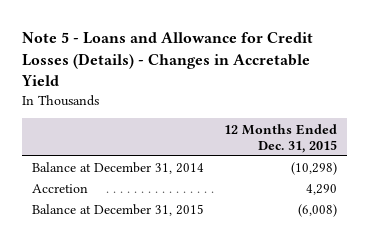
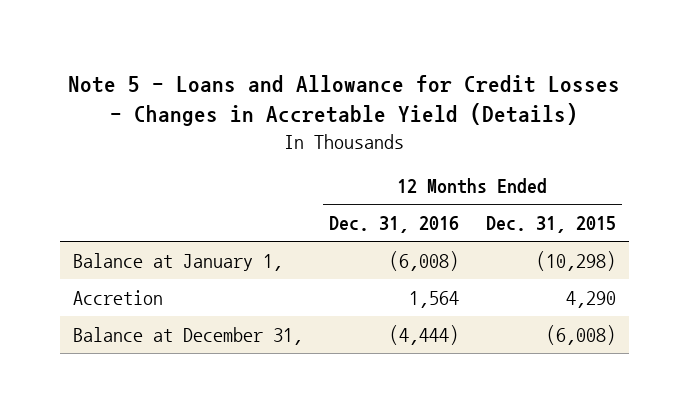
[21,32,314,87] Note 5 - Loans and Allowance for Credit Losses (Details) - Changes in Accretable Yield -> [68,74,621,127] Note 5 - Loans and Allowance for Credit Losses - Changes in Accretable Yield (Details)
none -> [329,216,460,234] Dec. 31, 2016
[32,162,205,175] Balance at December 31, 2014 -> [73,252,284,271] Balance at January 1,
[32,204,205,217] Balance at December 31, 2015 -> [73,326,304,345] Balance at December 31,

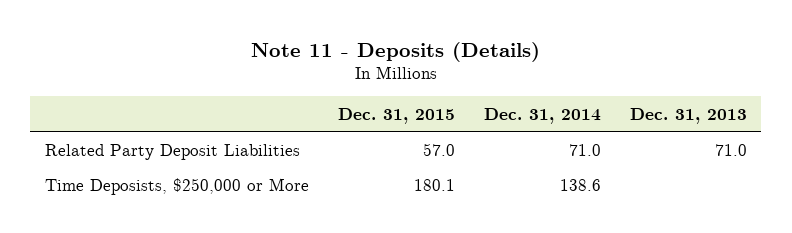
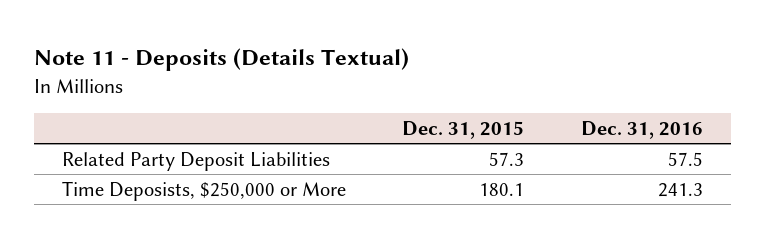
[250,41,540,62] Note 11 - Deposits (Details) -> [33,48,409,72] Note 11 - Deposits (Details Textual)
[483,107,601,124] Dec. 31, 2014 -> none
[629,107,747,124] Dec. 31, 2013 -> none
none -> [580,120,703,139] Dec. 31, 2016
[422,143,455,157] 57.0 -> [489,151,525,166] 57.3

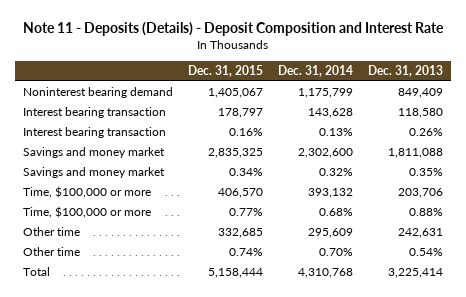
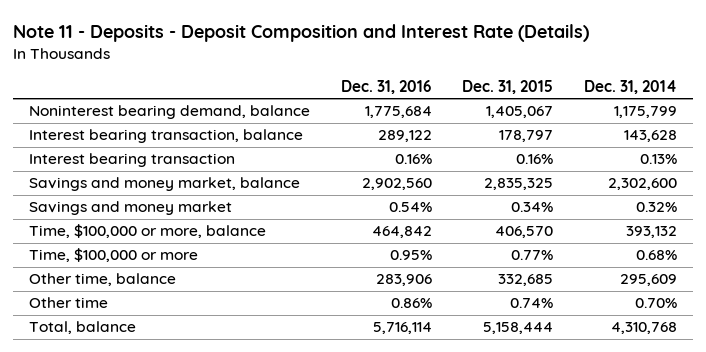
[22,22,444,37] Note 11 - Deposits (Details) - Deposit Composition and Interest Rate -> [13,23,590,42] Note 11 - Deposits - Deposit Composition and Interest Rate (Details)
[368,65,444,78] Dec. 31, 2013 -> none
none -> [340,80,432,95] Dec. 31, 2016
[22,87,173,99] Noninterest bearing demand -> [28,105,310,120] Noninterest bearing demand, balance
[22,107,166,119] Interest bearing transaction -> [28,129,303,144] Interest bearing transaction, balance
[22,147,165,159] Savings and money market -> [28,177,300,192] Savings and money market, balance
[22,186,151,199] Time, $100,000 or more -> [28,224,266,239] Time, $100,000 or more, balance
[22,227,80,237] Other time -> [28,273,176,287] Other time, balance
[22,267,50,277] Total -> [28,321,136,335] Total, balance

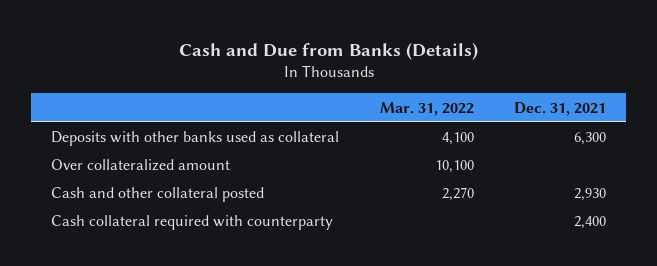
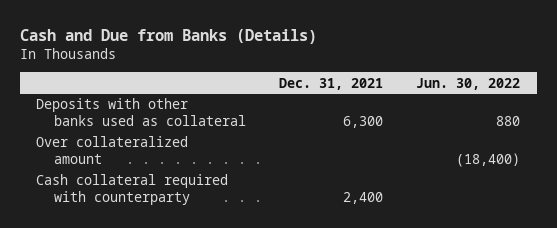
[379,101,474,116] Mar. 31, 2022 -> none
none -> [416,77,521,90] Jun. 30, 2022
[51,187,265,203] Cash and other collateral posted -> none

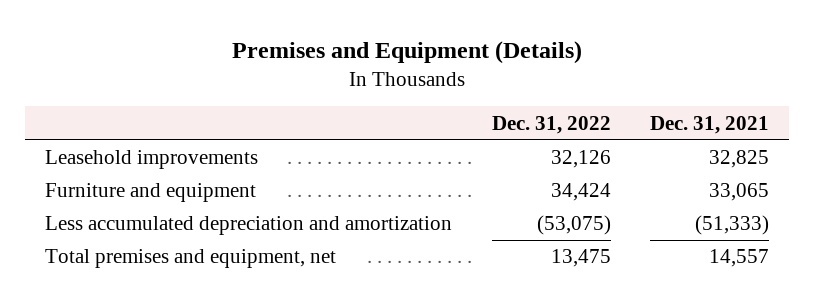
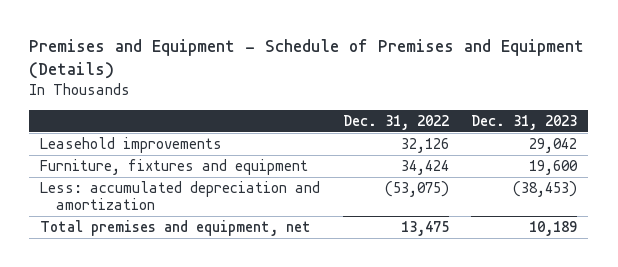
[232,40,583,64] Premises and Equipment (Details) -> [29,39,585,80] Premises and Equipment - Schedule of Premises and Equipment (Details)
[650,115,770,134] Dec. 31, 2021 -> none
none -> [471,115,578,131] Dec. 31, 2023
[44,183,256,203] Furniture and equipment -> [40,158,309,175] Furniture, fixtures and equipment
[44,216,452,236] Less accumulated depreciation and amortization -> [40,180,321,211] Less: accumulated depreciation and amortization

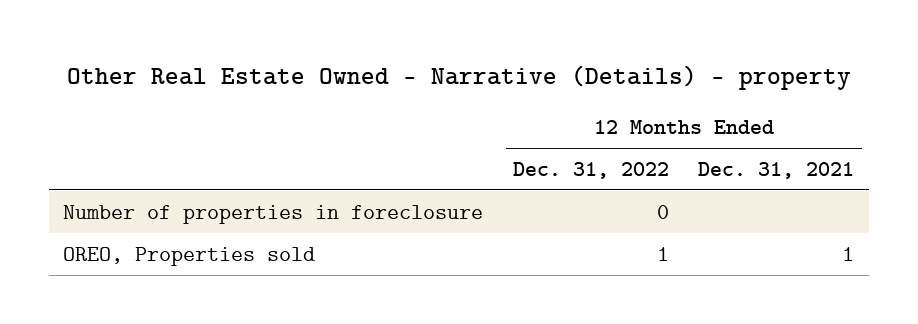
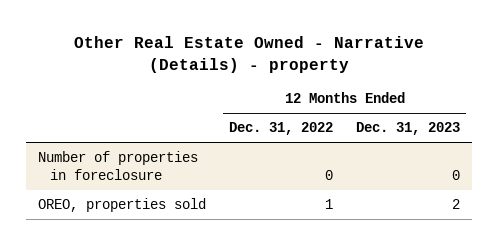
[698,162,855,180] Dec. 31, 2021 -> none
none -> [356,122,461,136] Dec. 31, 2023
[63,246,316,266] OREO, Properties sold -> [37,198,206,213] OREO, properties sold

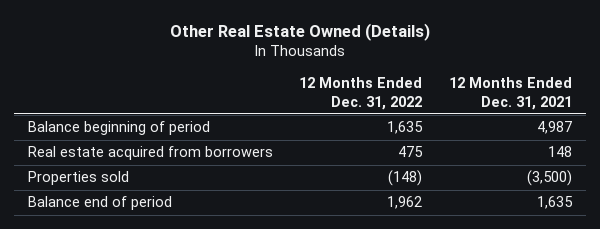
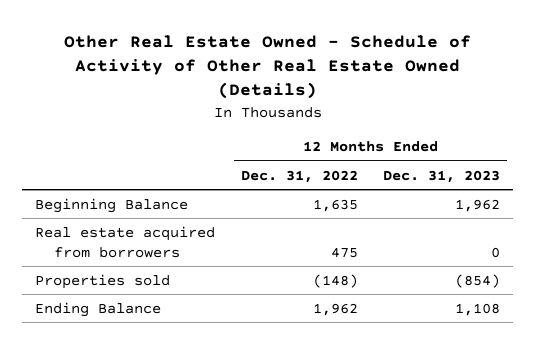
[169,22,430,41] Other Real Estate Owned (Details) -> [63,34,471,100] Other Real Estate Owned - Schedule of Activity of Other Real Estate Owned (Details)
[449,77,573,110] 12 Months Ended Dec. 31, 2021 -> none
none -> [383,169,501,183] Dec. 31, 2023
[27,121,210,136] Balance beginning of period -> [35,197,189,213] Beginning Balance
[27,196,172,211] Balance end of period -> [35,301,162,317] Ending Balance

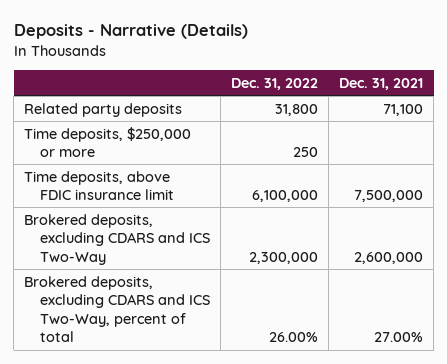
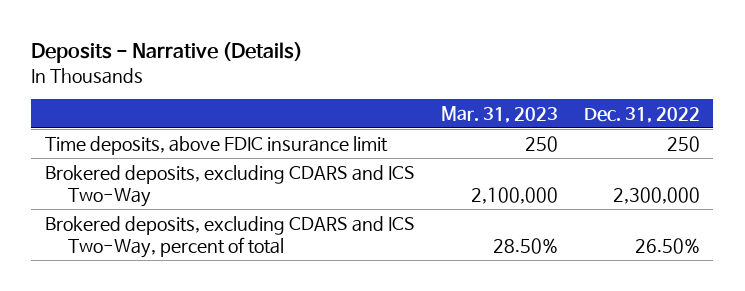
[339,77,424,90] Dec. 31, 2021 -> none
none -> [440,105,558,123] Mar. 31, 2023
[24,102,183,117] Related party deposits -> none
[24,170,175,201] Time deposits, above FDIC insurance limit -> none
[24,126,192,158] Time deposits, $250,000 or more -> [44,135,388,155] Time deposits, above FDIC insurance limit
[269,332,319,343] 26.00% -> [635,237,701,254] 26.50%

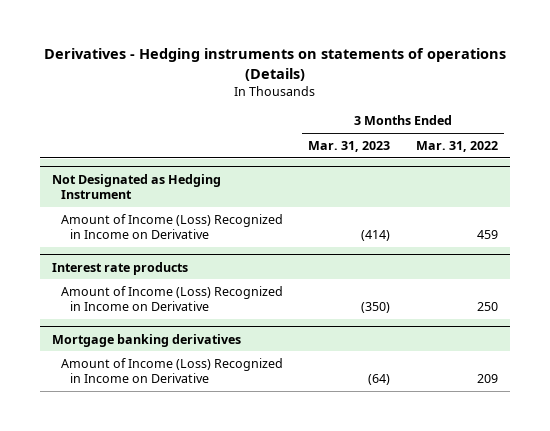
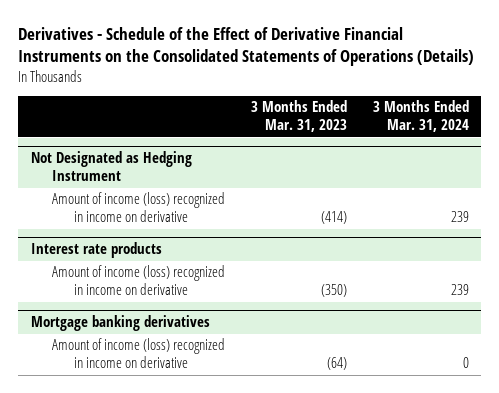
[43,48,506,81] Derivatives - Hedging instruments on statements of operations (Details) -> [17,26,474,67] Derivatives - Schedule of the Effect of Derivative Financial Instruments on the Consolidated Statements of Operations (Details)
[415,141,498,153] Mar. 31, 2022 -> none
none -> [372,100,469,133] 3 Months Ended Mar. 31, 2024
[61,213,284,240] Amount of Income (Loss) Recognized in Income on Derivative -> [52,192,226,223] Amount of income (loss) recognized in income on derivative
[61,285,284,312] Amount of Income (Loss) Recognized in Income on Derivative -> [52,265,226,296] Amount of income (loss) recognized in income on derivative
[61,357,284,384] Amount of Income (Loss) Recognized in Income on Derivative -> [52,338,226,369] Amount of income (loss) recognized in income on derivative

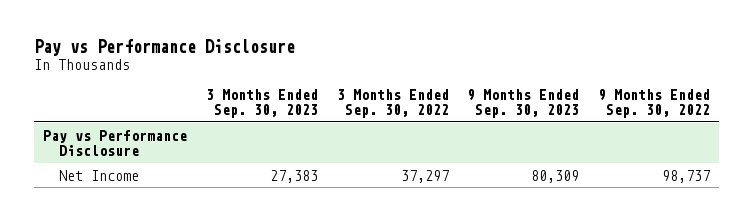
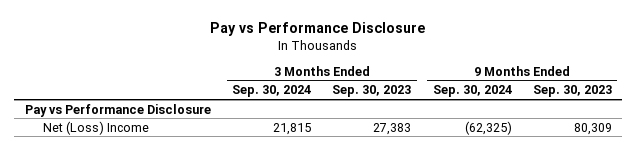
[336,88,449,119] 3 Months Ended Sep. 30, 2022 -> none
[597,88,710,119] 9 Months Ended Sep. 30, 2022 -> none
none -> [232,85,312,98] Sep. 30, 2024
none -> [432,85,512,98] Sep. 30, 2024
[59,169,140,181] Net Income -> [43,120,150,135] Net (Loss) Income

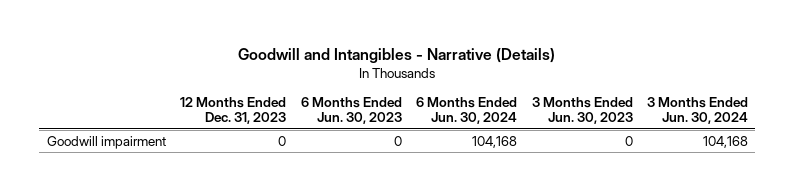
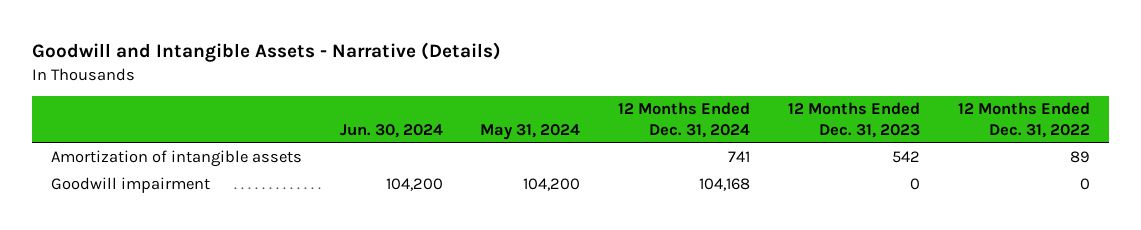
[238,47,556,63] Goodwill and Intangibles - Narrative (Details) -> [31,42,501,63] Goodwill and Intangible Assets - Narrative (Details)
[300,97,402,125] 6 Months Ended Jun. 30, 2023 -> none
[416,97,518,125] 6 Months Ended Jun. 30, 2024 -> none
[531,97,633,125] 3 Months Ended Jun. 30, 2023 -> none
[647,97,749,125] 3 Months Ended Jun. 30, 2024 -> none
none -> [339,123,443,138] Jun. 30, 2024
none -> [480,123,581,140] May 31, 2024
none -> [618,102,751,138] 12 Months Ended Dec. 31, 2024
none -> [957,102,1090,138] 12 Months Ended Dec. 31, 2022
none -> [50,150,302,168] Amortization of intangible assets

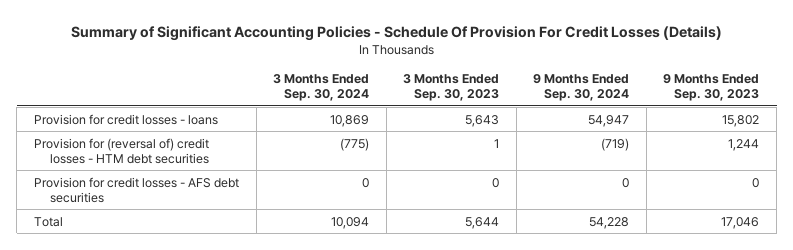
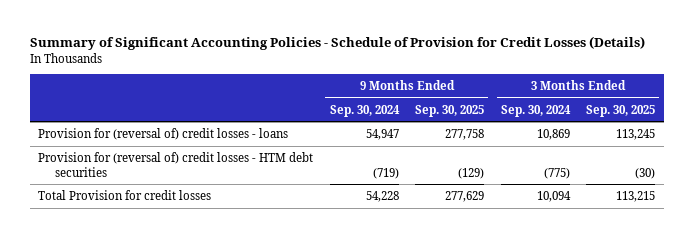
[70,25,722,41] Summary of Significant Accounting Policies - Schedule Of Provision For Credit Losses (Details) -> [29,36,645,51] Summary of Significant Accounting Policies - Schedule of Provision for Credit Losses (Details)
[403,74,500,102] 3 Months Ended Sep. 30, 2023 -> none
[663,74,760,102] 9 Months Ended Sep. 30, 2023 -> none
none -> [415,104,485,117] Sep. 30, 2025
none -> [586,104,656,117] Sep. 30, 2025
[33,113,218,125] Provision for credit losses - loans -> [38,127,289,140] Provision for (reversal of) credit losses - loans
[33,176,239,203] Provision for credit losses - AFS debt securities -> none
[33,216,63,227] Total -> [38,189,212,200] Total Provision for credit losses

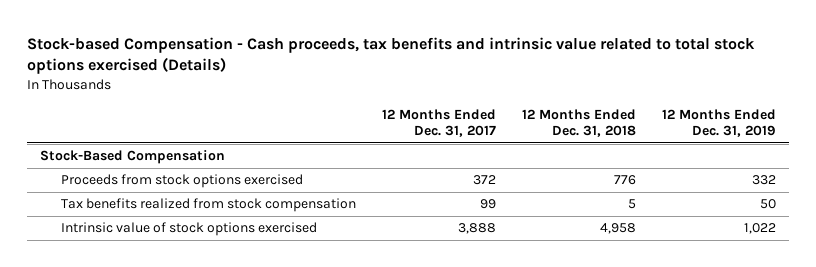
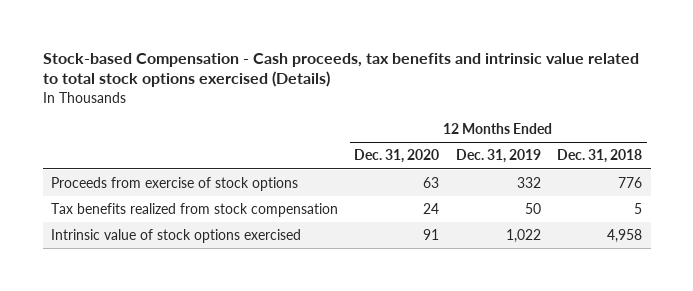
[381,108,496,138] 12 Months Ended Dec. 31, 2017 -> none
none -> [354,149,440,164] Dec. 31, 2020
[40,150,226,165] Stock-Based Compensation -> none
[60,174,303,189] Proceeds from stock options exercised -> [50,176,298,191] Proceeds from exercise of stock options

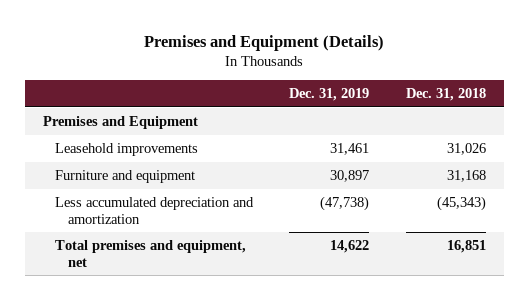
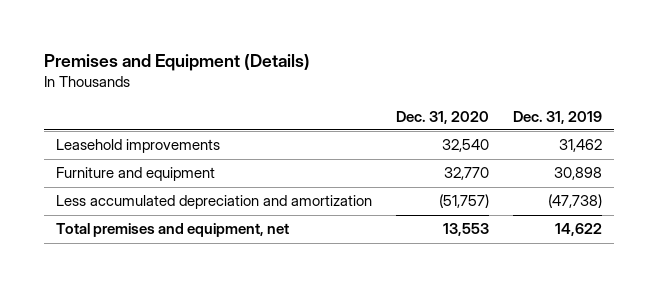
[405,88,486,102] Dec. 31, 2018 -> none
none -> [395,110,489,124] Dec. 31, 2020
[42,115,198,129] Premises and Equipment -> none
[330,142,370,155] 31,461 -> [559,139,603,153] 31,462
[330,169,370,182] 30,897 -> [554,167,603,181] 30,898

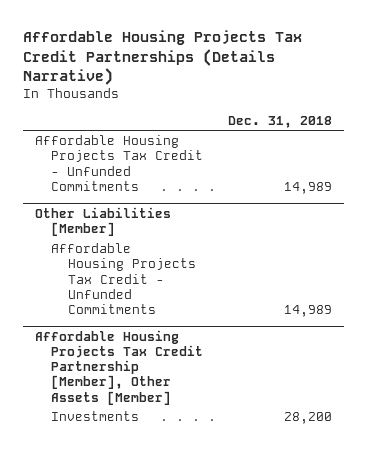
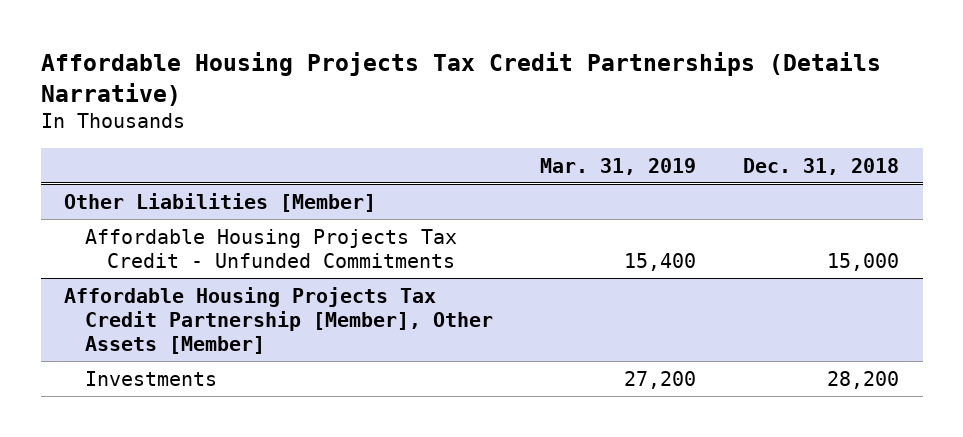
none -> [540,157,697,175] Mar. 31, 2019
[34,135,204,191] Affordable Housing Projects Tax Credit - Unfunded Commitments -> none
[283,304,332,317] 14,989 -> [827,252,900,271] 15,000

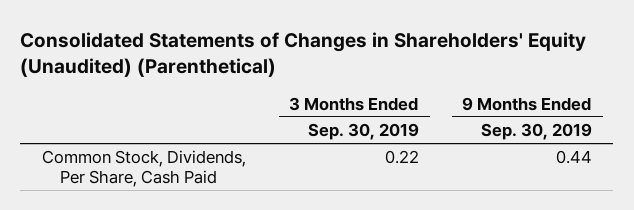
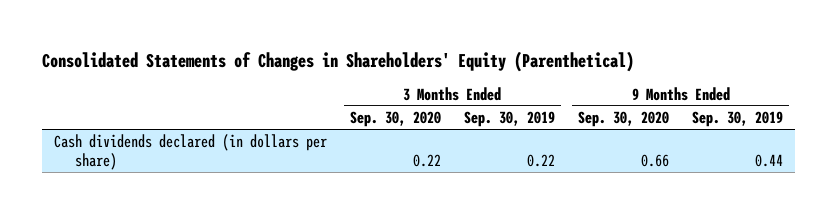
[20,31,587,78] Consolidated Statements of Changes in Shareholders' Equity (Unaudited) (Parenthetical) -> [42,50,635,72] Consolidated Statements of Changes in Shareholders' Equity (Parenthetical)
none -> [349,111,441,128] Sep. 30, 2020
none -> [577,111,669,128] Sep. 30, 2020
[42,150,247,188] Common Stock, Dividends, Per Share, Cash Paid -> [53,134,327,170] Cash dividends declared (in dollars per share)

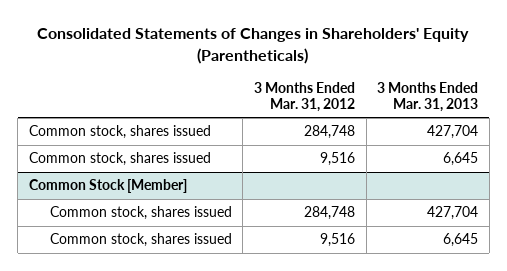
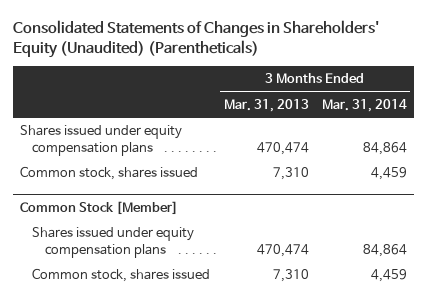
[37,28,470,64] Consolidated Statements of Changes in Shareholders' Equity (Parentheticals) -> [13,20,380,58] Consolidated Statements of Changes in Shareholders' Equity (Unaudited) (Parentheticals)
[253,81,355,112] 3 Months Ended Mar. 31, 2012 -> none
none -> [322,98,408,112] Mar. 31, 2014
[28,152,211,167] Common stock, shares issued -> none
none -> [19,125,182,156] Shares issued under equity compensation plans
[427,125,479,140] 427,704 -> [272,167,309,181] 7,310
[49,233,232,248] Common stock, shares issued -> none
none -> [32,227,195,258] Shares issued under equity compensation plans
[427,206,479,221] 427,704 -> [272,269,309,283] 7,310

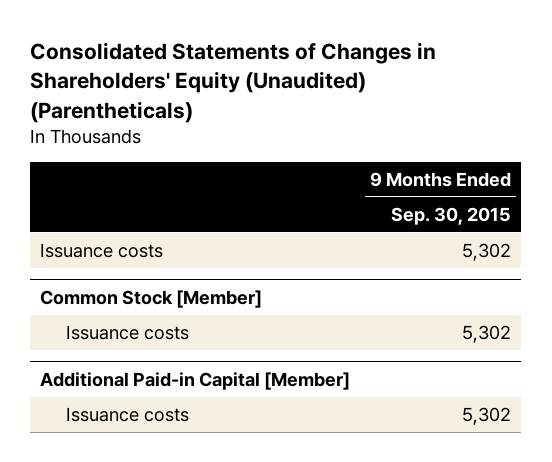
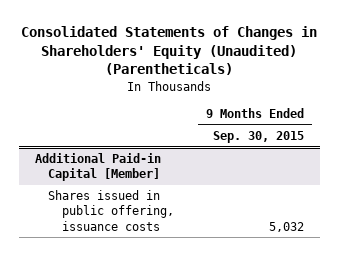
[40,243,164,259] Issuance costs -> none
[40,289,263,308] Common Stock [Member] -> none
[66,325,190,341] Issuance costs -> none
[66,407,190,423] Issuance costs -> [48,190,174,231] Shares issued in public offering, issuance costs
[462,407,512,426] 5,302 -> [269,221,305,232] 5,032

